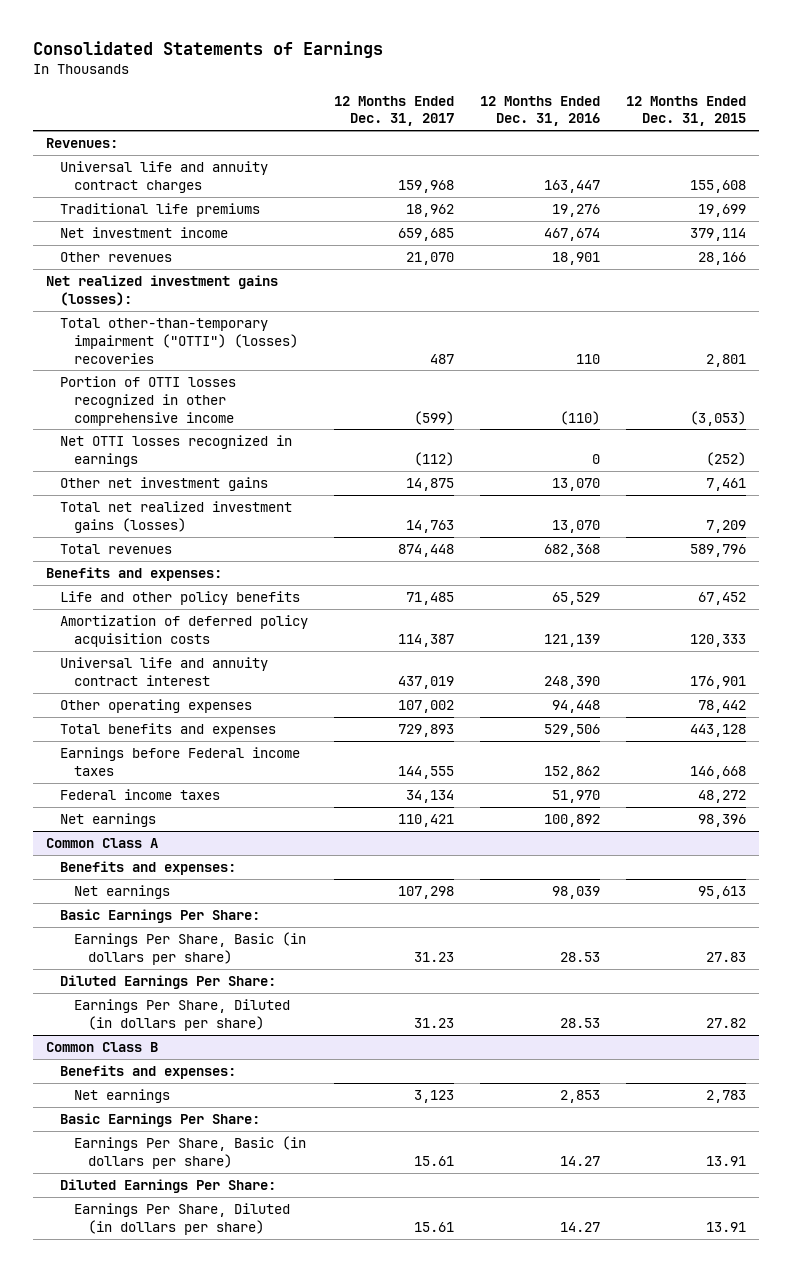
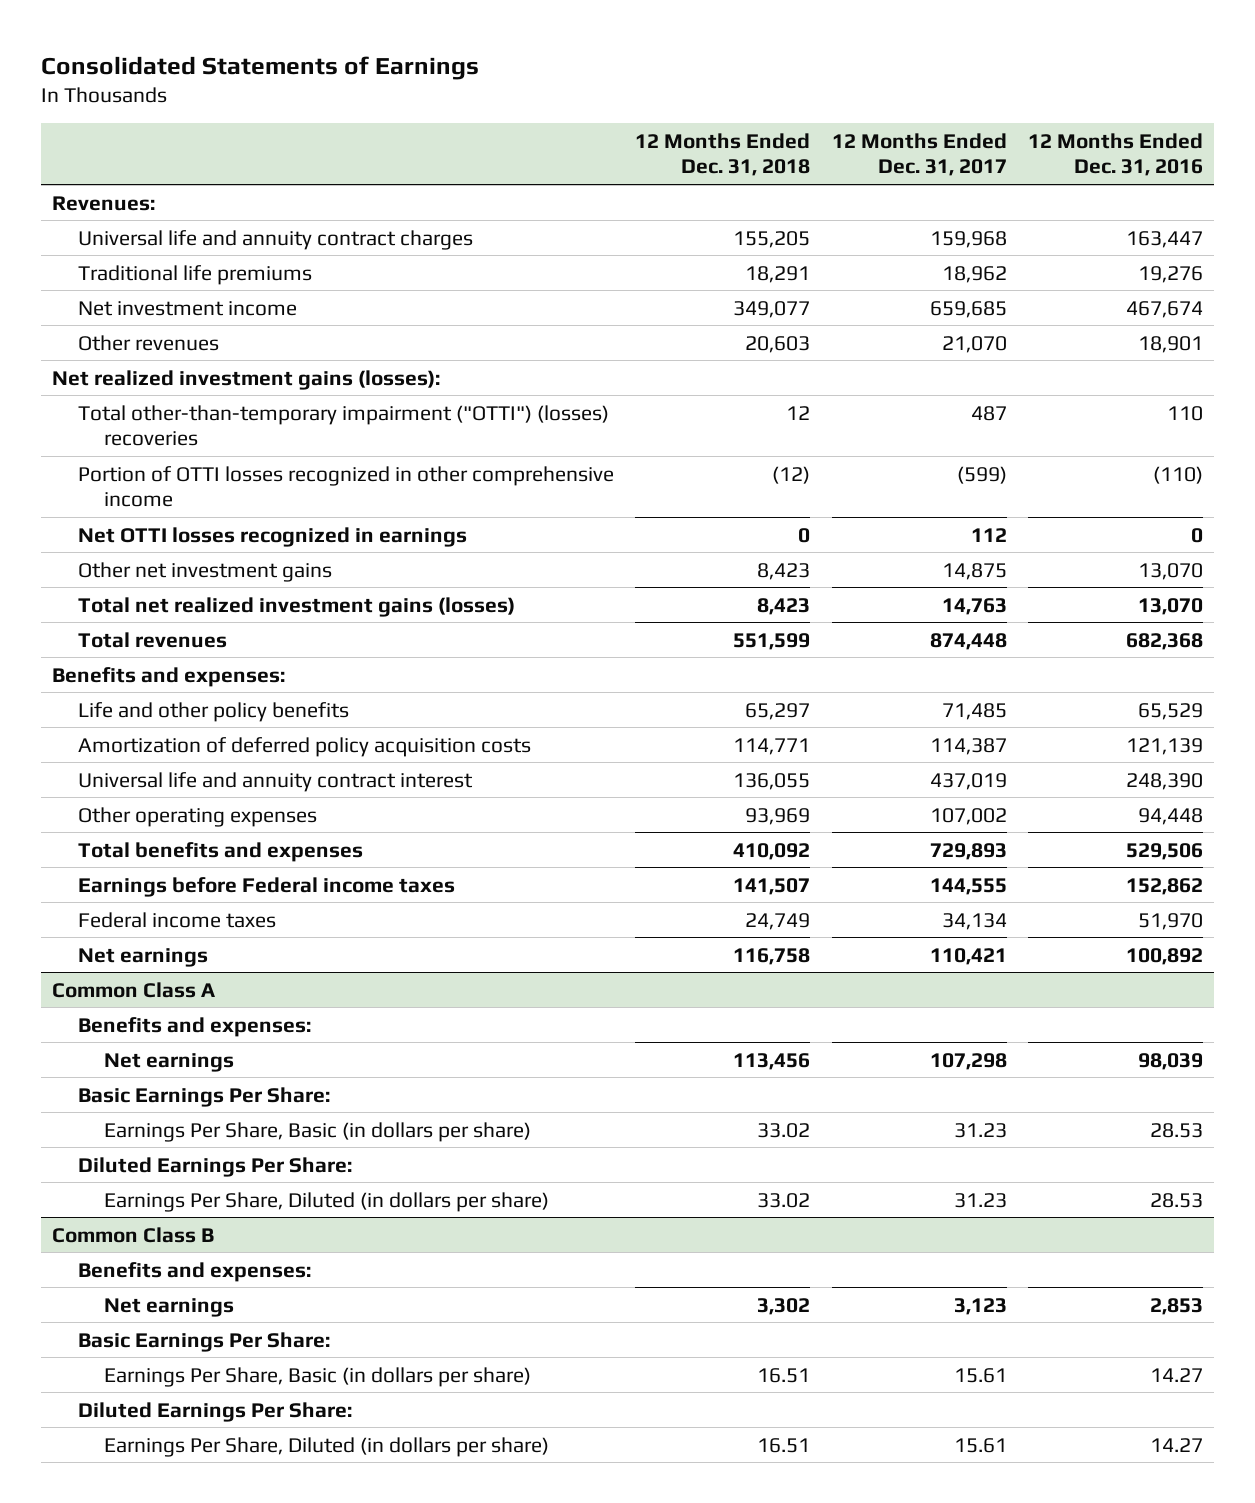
[625,95,746,127] 12 Months Ended Dec. 31, 2015 -> none
none -> [635,132,811,177] 12 Months Ended Dec. 31, 2018
[413,451,454,466] (112) -> [970,527,1007,542] 112

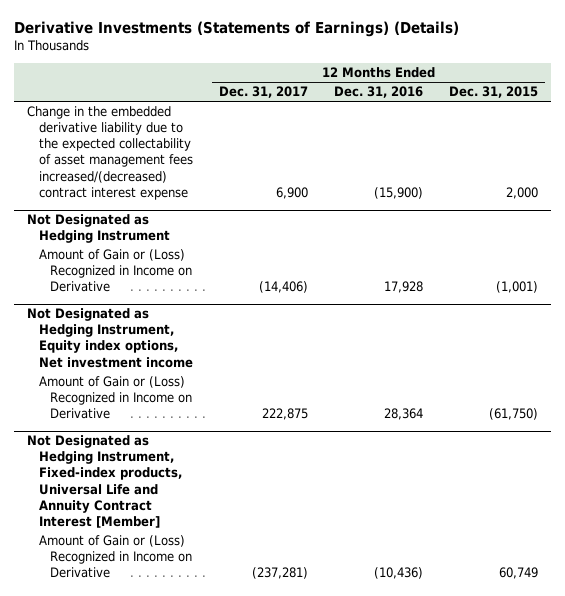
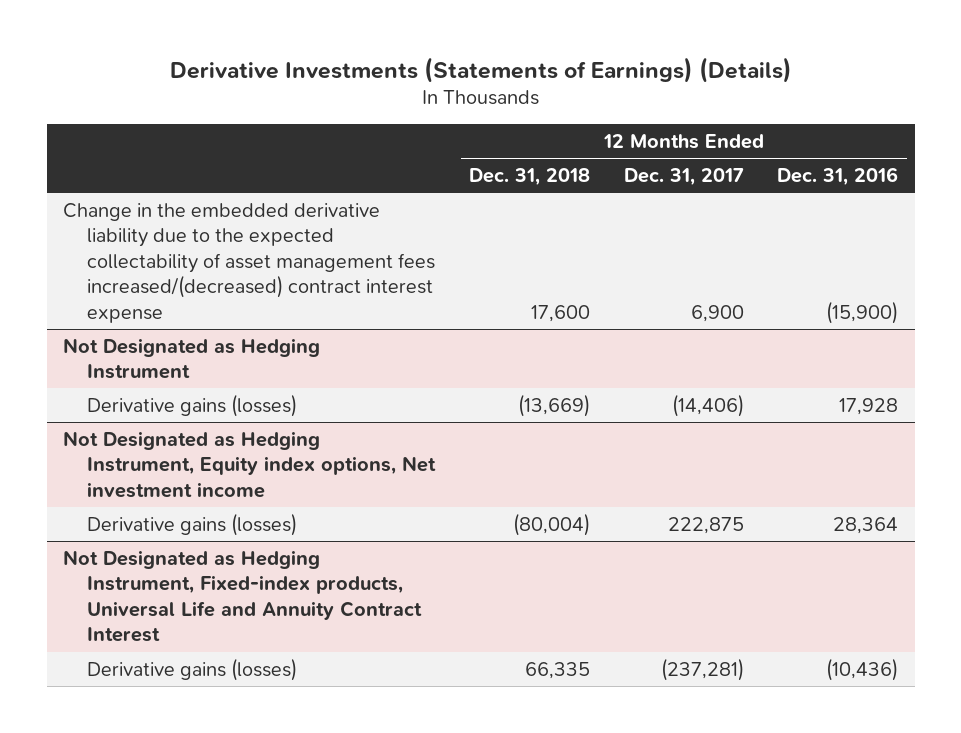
[449,86,539,99] Dec. 31, 2015 -> none
none -> [468,168,590,187] Dec. 31, 2018
[38,249,193,293] Amount of Gain or (Loss) Recognized in Income on Derivative -> [87,393,298,417] Derivative gains (losses)
[38,376,193,420] Amount of Gain or (Loss) Recognized in Income on Derivative -> [87,512,298,536] Derivative gains (losses)
[26,435,182,528] Not Designated as Hedging Instrument, Fixed-index products, Universal Life and Annuity Contract Interest [Member] -> [63,549,423,643] Not Designated as Hedging Instrument, Fixed-index products, Universal Life and Annuity Contract Interest
[38,535,193,579] Amount of Gain or (Loss) Recognized in Income on Derivative -> [87,657,298,681] Derivative gains (losses)

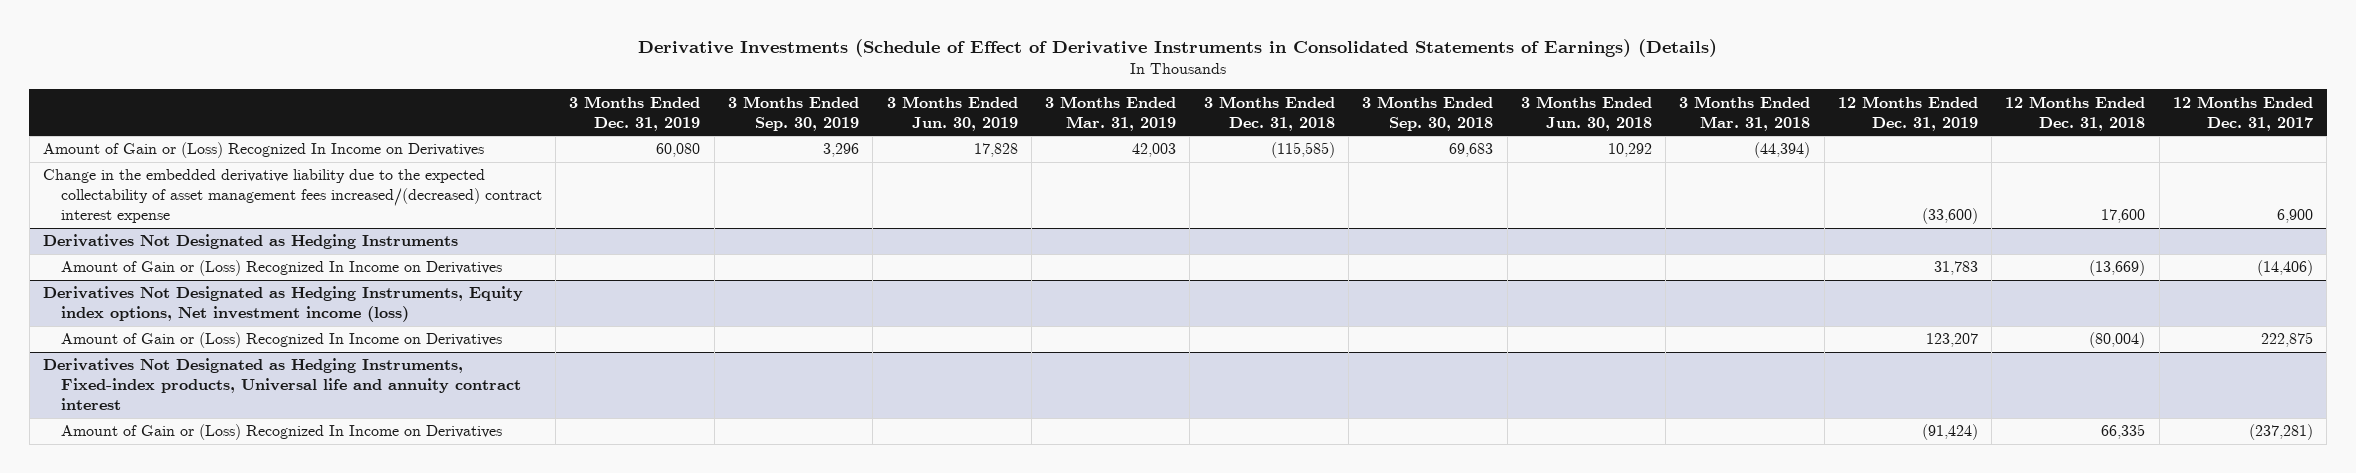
[169,56,792,83] Derivative Investments (Statements of Earnings) (Details) -> [638,39,1718,58] Derivative Investments (Schedule of Effect of Derivative Instruments in Consolidated Statements of Earnings) (Details)
[777,167,899,187] Dec. 31, 2016 -> none
none -> [569,95,701,131] 3 Months Ended Dec. 31, 2019
none -> [727,95,859,131] 3 Months Ended Sep. 30, 2019
none -> [886,95,1018,131] 3 Months Ended Jun. 30, 2019
none -> [1045,95,1177,131] 3 Months Ended Mar. 31, 2019
none -> [1203,95,1335,131] 3 Months Ended Dec. 31, 2018
none -> [1362,95,1494,131] 3 Months Ended Sep. 30, 2018
none -> [1520,95,1652,131] 3 Months Ended Jun. 30, 2018
none -> [1679,95,1811,131] 3 Months Ended Mar. 31, 2018
none -> [1837,95,1978,131] 12 Months Ended Dec. 31, 2019
none -> [43,142,485,159] Amount of Gain or (Loss) Recognized In Income on Derivatives
[63,337,321,380] Not Designated as Hedging Instrument -> [43,234,459,250] Derivatives Not Designated as Hedging Instruments
[87,393,298,417] Derivative gains (losses) -> [60,260,502,277] Amount of Gain or (Loss) Recognized In Income on Derivatives
[63,430,437,498] Not Designated as Hedging Instrument, Equity index options, Net investment income -> [43,286,524,323] Derivatives Not Designated as Hedging Instruments, Equity index options, Net investment income (loss)
[87,512,298,536] Derivative gains (losses) -> [60,332,502,349] Amount of Gain or (Loss) Recognized In Income on Derivatives
[63,549,423,643] Not Designated as Hedging Instrument, Fixed-index products, Universal Life and Annuity Contract Interest -> [43,358,521,411] Derivatives Not Designated as Hedging Instruments, Fixed-index products, Universal life and annuity contract interest
[87,657,298,681] Derivative gains (losses) -> [60,424,502,441] Amount of Gain or (Loss) Recognized In Income on Derivatives

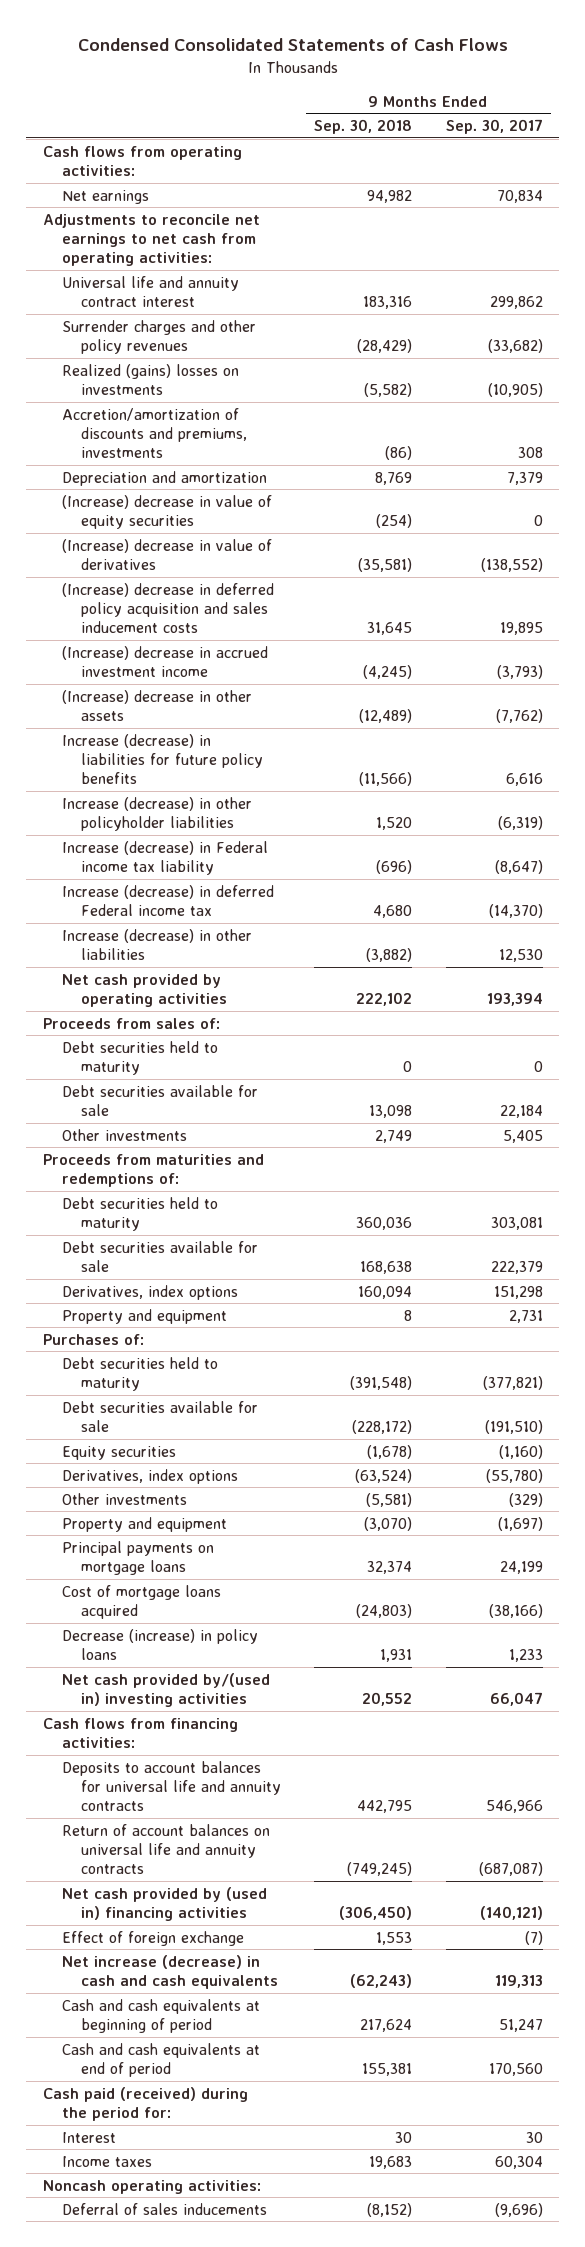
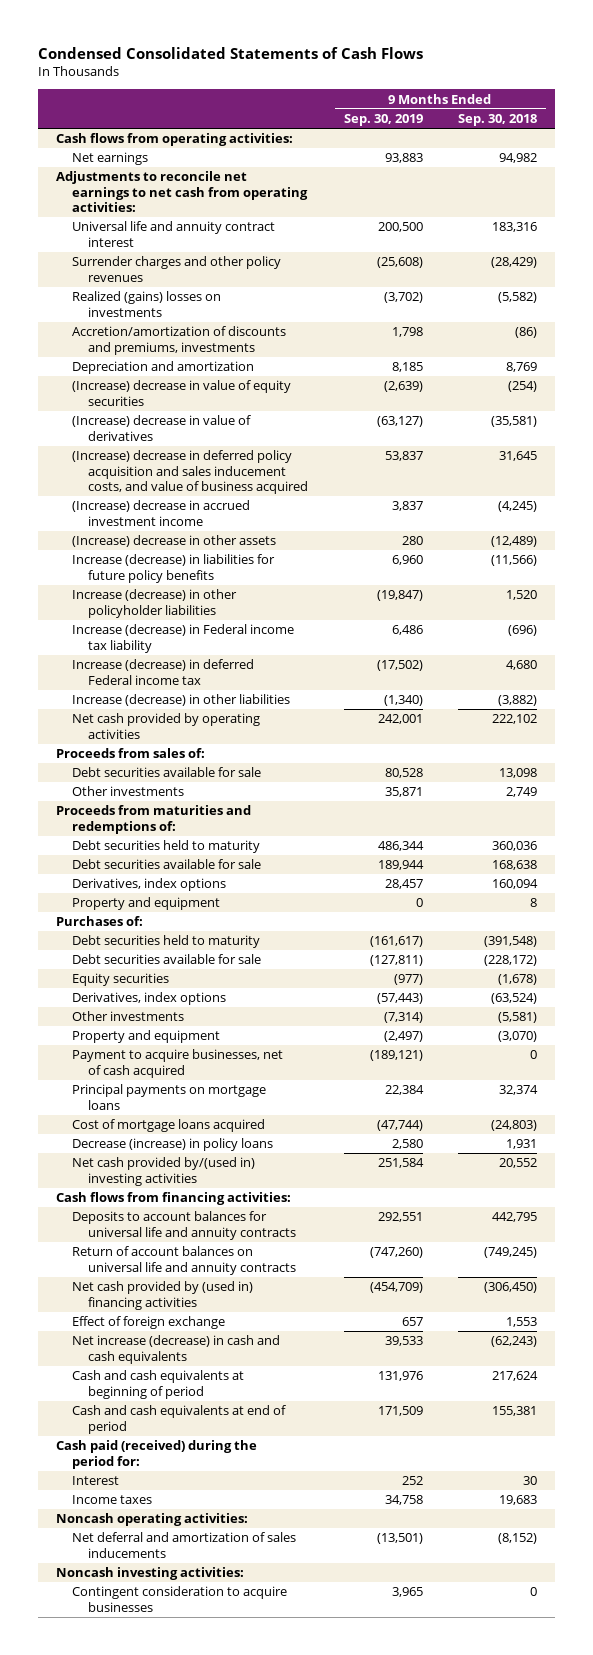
[445,119,543,135] Sep. 30, 2017 -> none
none -> [343,113,423,126] Sep. 30, 2019
[61,582,274,634] (Increase) decrease in deferred policy acquisition and sales inducement costs -> [72,450,309,495] (Increase) decrease in deferred policy acquisition and sales inducement costs, and value of business acquired
[61,1040,218,1076] Debt securities held to maturity -> none
none -> [72,1049,284,1078] Payment to acquire businesses, net of cash acquired
[61,2202,267,2215] Deferral of sales inducements -> [72,1532,297,1558] Net deferral and amortization of sales inducements
none -> [56,1567,245,1581] Noncash investing activities:
none -> [72,1586,288,1612] Contingent consideration to acquire businesses

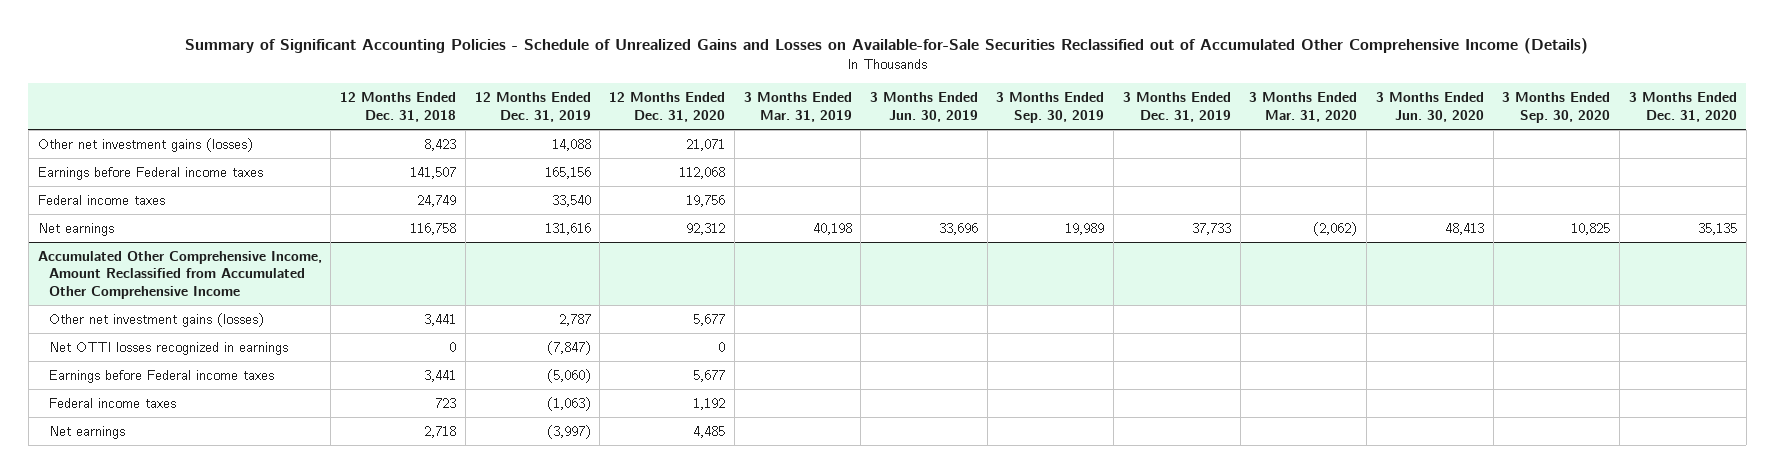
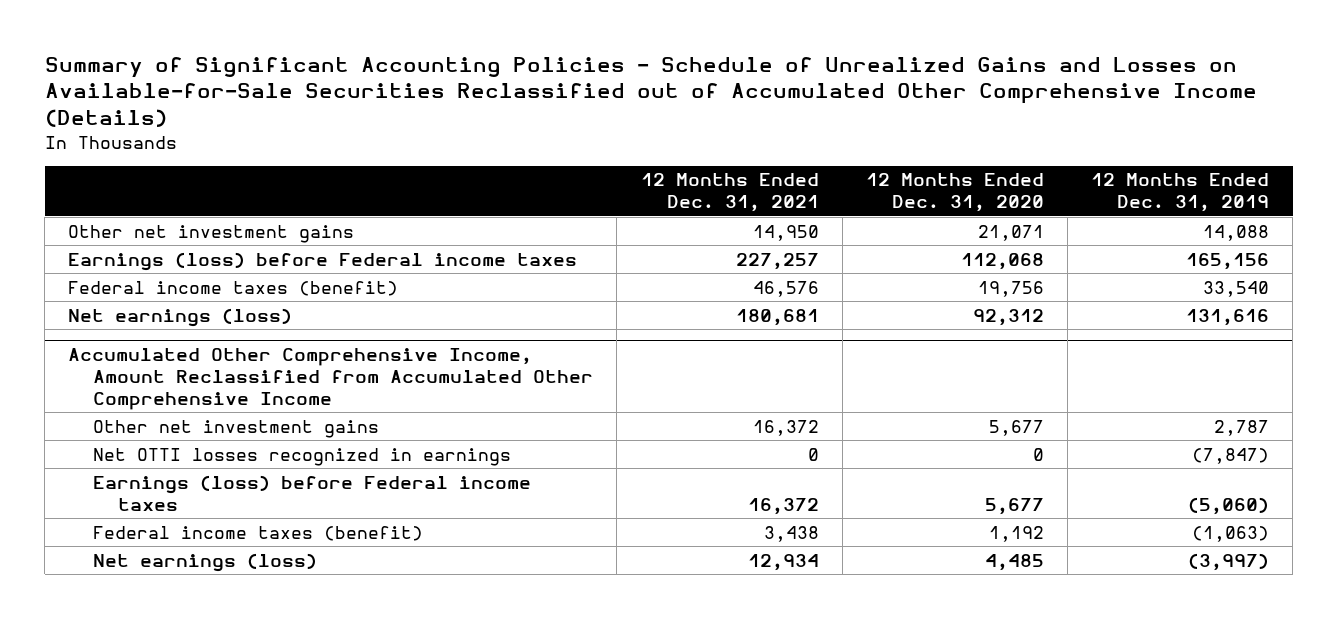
[340,92,457,122] 12 Months Ended Dec. 31, 2018 -> none
[743,92,852,122] 3 Months Ended Mar. 31, 2019 -> none
[870,92,979,122] 3 Months Ended Jun. 30, 2019 -> none
[996,92,1105,123] 3 Months Ended Sep. 30, 2019 -> none
[1122,92,1231,122] 3 Months Ended Dec. 31, 2019 -> none
[1249,92,1358,122] 3 Months Ended Mar. 31, 2020 -> none
[1375,92,1484,122] 3 Months Ended Jun. 30, 2020 -> none
[1502,92,1611,123] 3 Months Ended Sep. 30, 2020 -> none
[1628,92,1737,122] 3 Months Ended Dec. 31, 2020 -> none
none -> [640,173,819,213] 12 Months Ended Dec. 31, 2021
[37,138,253,153] Other net investment gains (losses) -> [68,224,355,243] Other net investment gains
[37,167,263,181] Earnings before Federal income taxes -> [68,251,578,271] Earnings (loss) before Federal income taxes
[37,195,165,206] Federal income taxes -> [68,280,399,296] Federal income taxes (benefit)
[37,223,114,237] Net earnings -> [68,307,293,327] Net earnings (loss)
[48,313,264,328] Other net investment gains (losses) -> [93,419,380,438] Other net investment gains
[48,370,274,384] Earnings before Federal income taxes -> [93,474,532,511] Earnings (loss) before Federal income taxes
[48,398,176,409] Federal income taxes -> [93,525,424,541] Federal income taxes (benefit)
[48,426,125,440] Net earnings -> [93,552,318,572] Net earnings (loss)

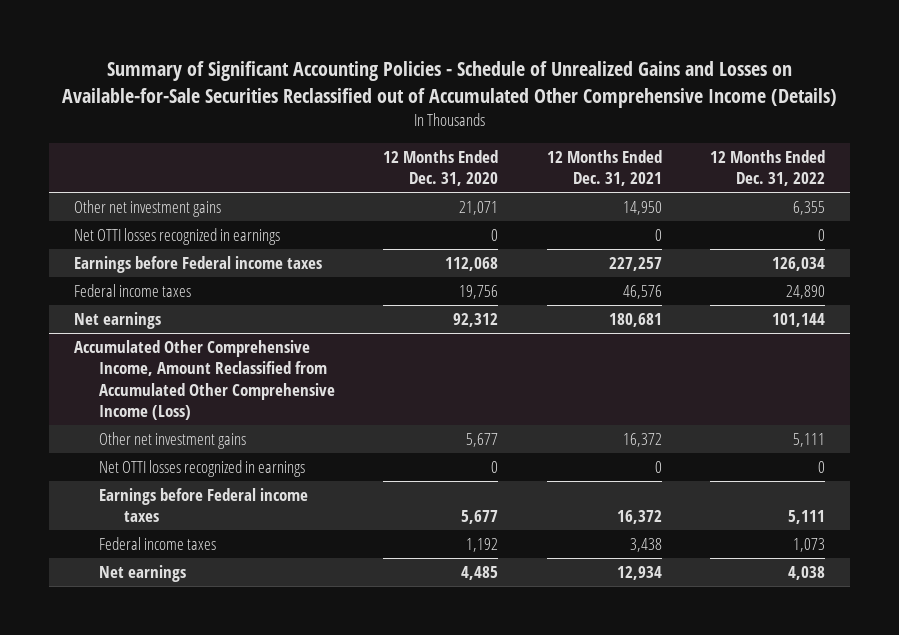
[1091,173,1270,213] 12 Months Ended Dec. 31, 2019 -> none
none -> [710,149,826,187] 12 Months Ended Dec. 31, 2022
none -> [73,228,280,246] Net OTTI losses recognized in earnings
[68,251,578,271] Earnings (loss) before Federal income taxes -> [73,256,322,274] Earnings before Federal income taxes
[68,280,399,296] Federal income taxes (benefit) -> [73,284,191,298] Federal income taxes
[68,307,293,327] Net earnings (loss) -> [73,312,161,330] Net earnings
[68,347,594,410] Accumulated Other Comprehensive Income, Amount Reclassified from Accumulated Other Comprehensive Income -> [73,340,335,421] Accumulated Other Comprehensive Income, Amount Reclassified from Accumulated Other Comprehensive Income (Loss)
[93,474,532,511] Earnings (loss) before Federal income taxes -> [98,488,308,523] Earnings before Federal income taxes
[93,525,424,541] Federal income taxes (benefit) -> [98,537,216,551] Federal income taxes
[93,552,318,572] Net earnings (loss) -> [98,565,186,583] Net earnings

